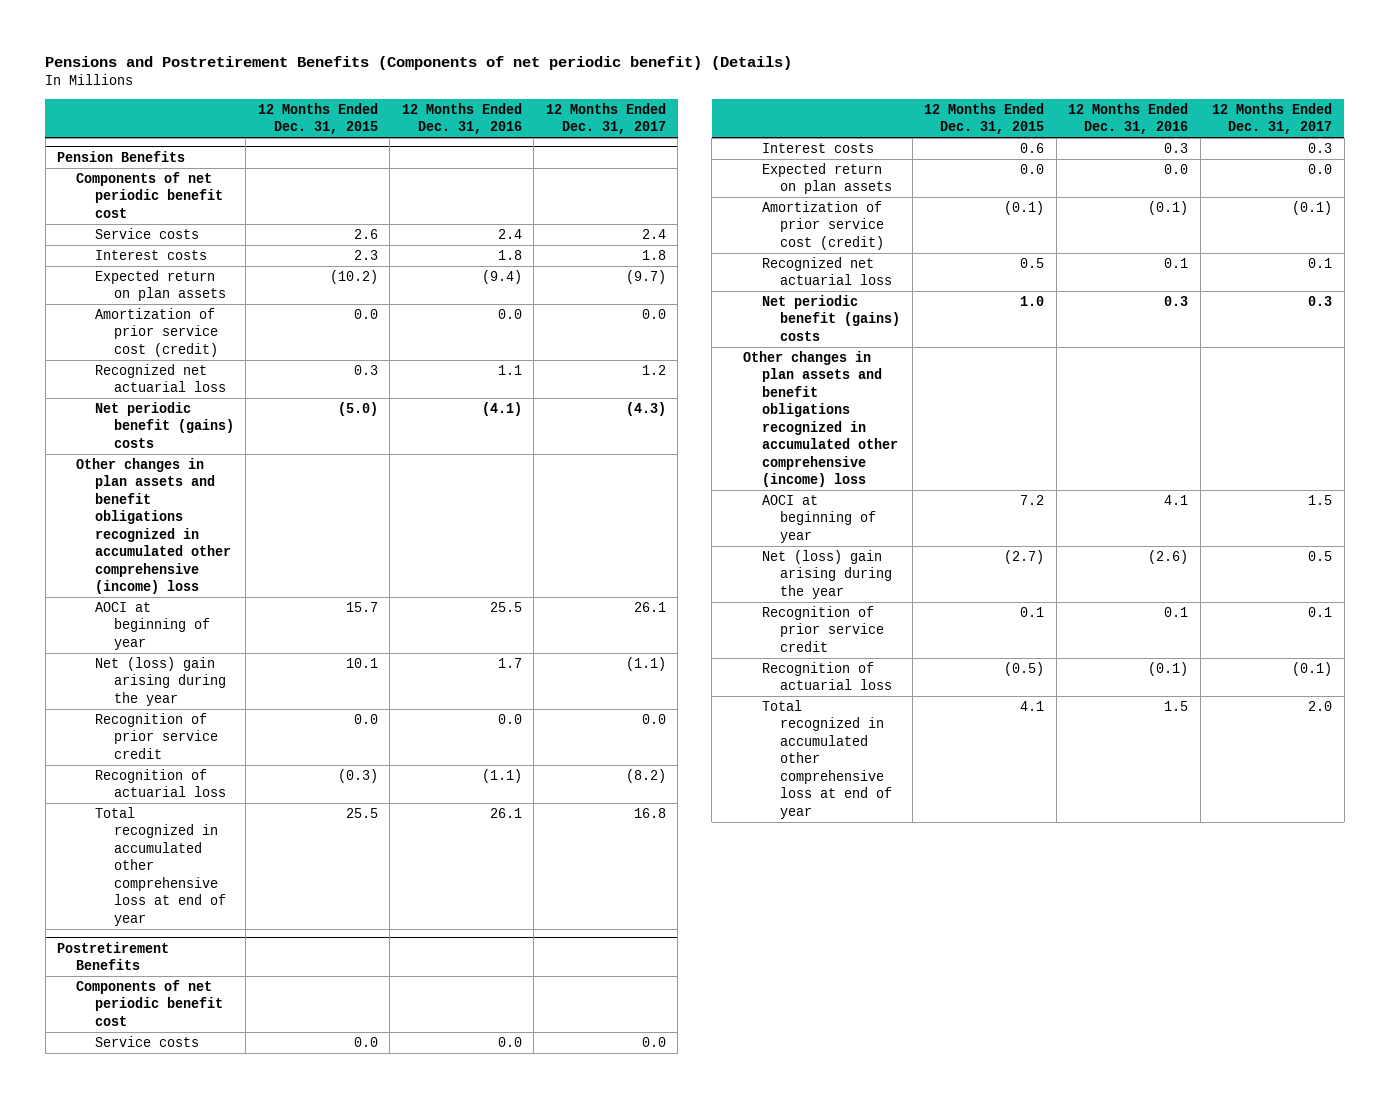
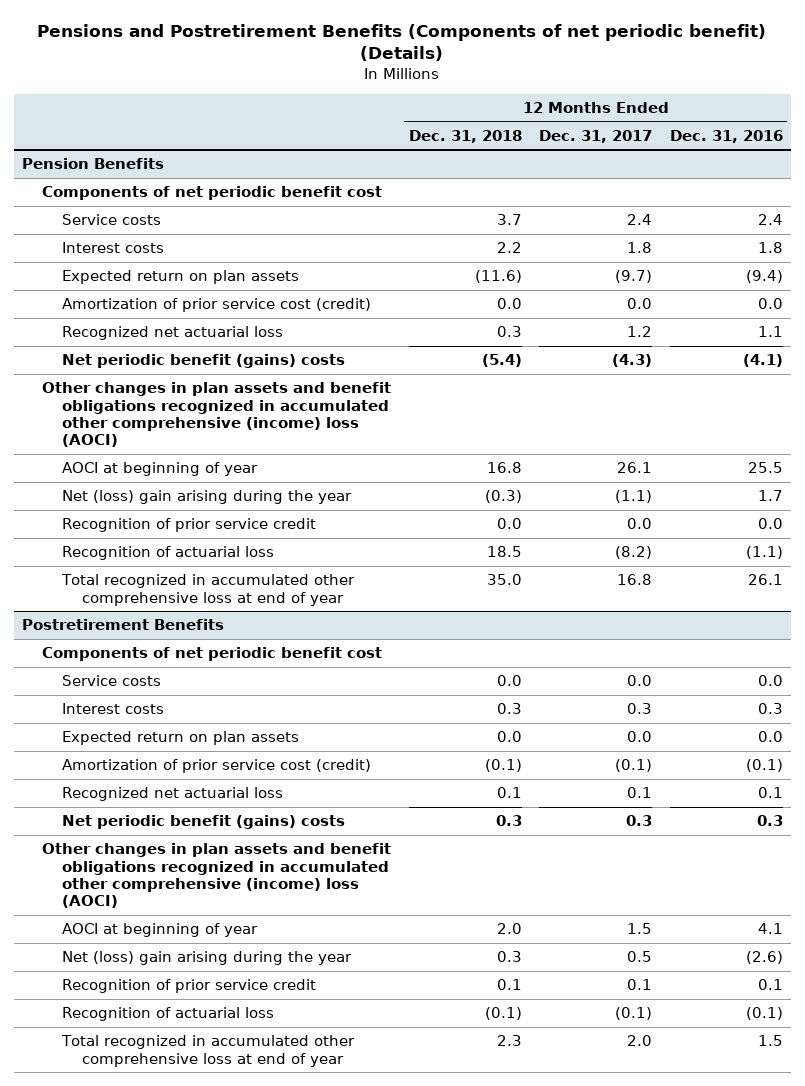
[257,102,378,135] 12 Months Ended Dec. 31, 2015 -> none
none -> [408,129,522,143] Dec. 31, 2018
[76,458,231,595] Other changes in plan assets and benefit obligations recognized in accumulated other comprehensive (income) loss -> [42,382,392,448] Other changes in plan assets and benefit obligations recognized in accumulated other comprehensive (income) loss (AOCI)
[742,351,898,488] Other changes in plan assets and benefit obligations recognized in accumulated other comprehensive (income) loss -> [42,843,392,909] Other changes in plan assets and benefit obligations recognized in accumulated other comprehensive (income) loss (AOCI)

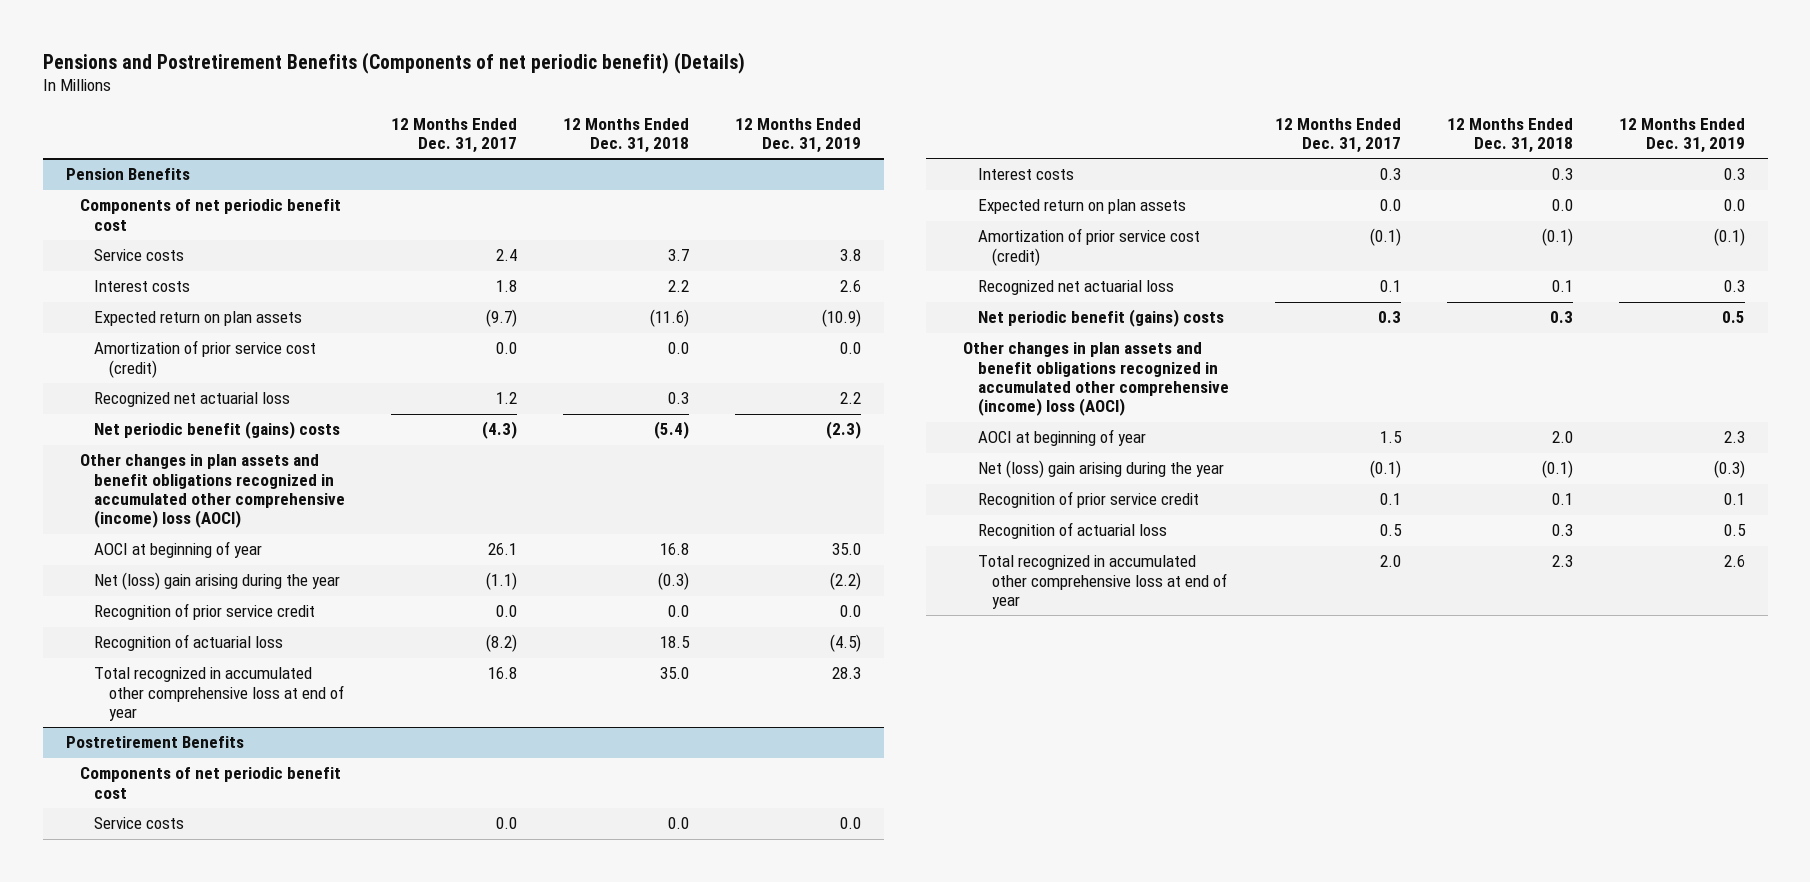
[669,129,783,143] Dec. 31, 2016 -> none
none -> [735,117,862,153] 12 Months Ended Dec. 31, 2019
[496,951,522,963] 0.3 -> [1541,460,1573,479] (0.1)
[627,951,653,963] 0.5 -> [1369,460,1401,479] (0.1)
[484,1007,522,1021] (0.1) -> [1551,524,1573,537] 0.3
[615,1007,653,1021] (0.1) -> [1379,524,1402,537] 0.5

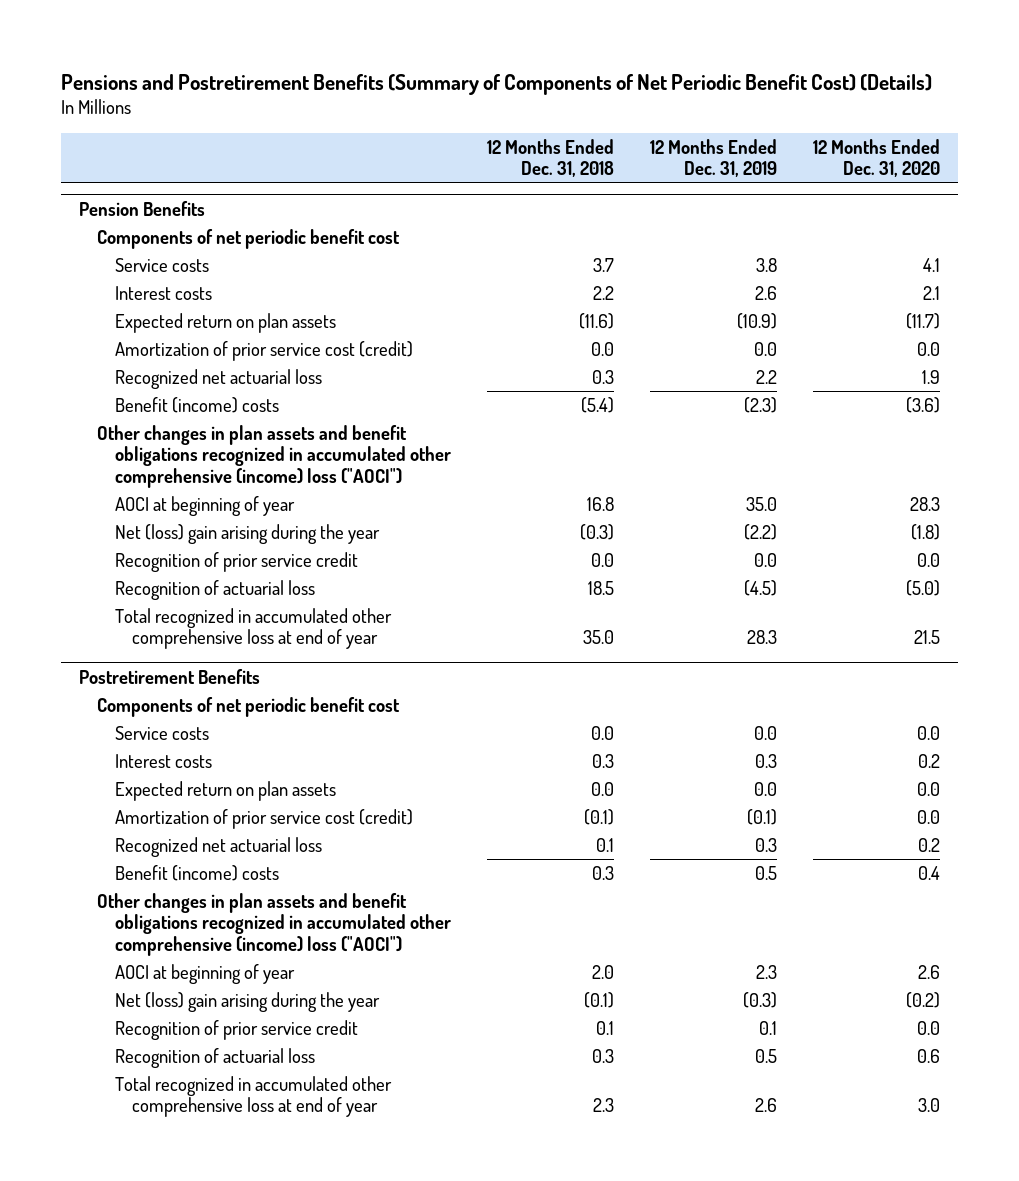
[42,51,745,74] Pensions and Postretirement Benefits (Components of net periodic benefit) (Details) -> [61,73,933,95] Pensions and Postretirement Benefits (Summary of Components of Net Periodic Benefit Cost) (Details)
[391,117,518,153] 12 Months Ended Dec. 31, 2017 -> none
none -> [813,138,941,178] 12 Months Ended Dec. 31, 2020
[94,421,341,440] Net periodic benefit (gains) costs -> [114,396,279,413] Benefit (income) costs
[80,454,346,529] Other changes in plan assets and benefit obligations recognized in accumulated other comprehensive (income) loss (AOCI) -> [96,424,451,488] Other changes in plan assets and benefit obligations recognized in accumulated other comprehensive (income) loss ("AOCI")
[977,309,1224,328] Net periodic benefit (gains) costs -> [114,864,279,881] Benefit (income) costs
[963,342,1229,417] Other changes in plan assets and benefit obligations recognized in accumulated other comprehensive (income) loss (AOCI) -> [96,892,451,956] Other changes in plan assets and benefit obligations recognized in accumulated other comprehensive (income) loss ("AOCI")

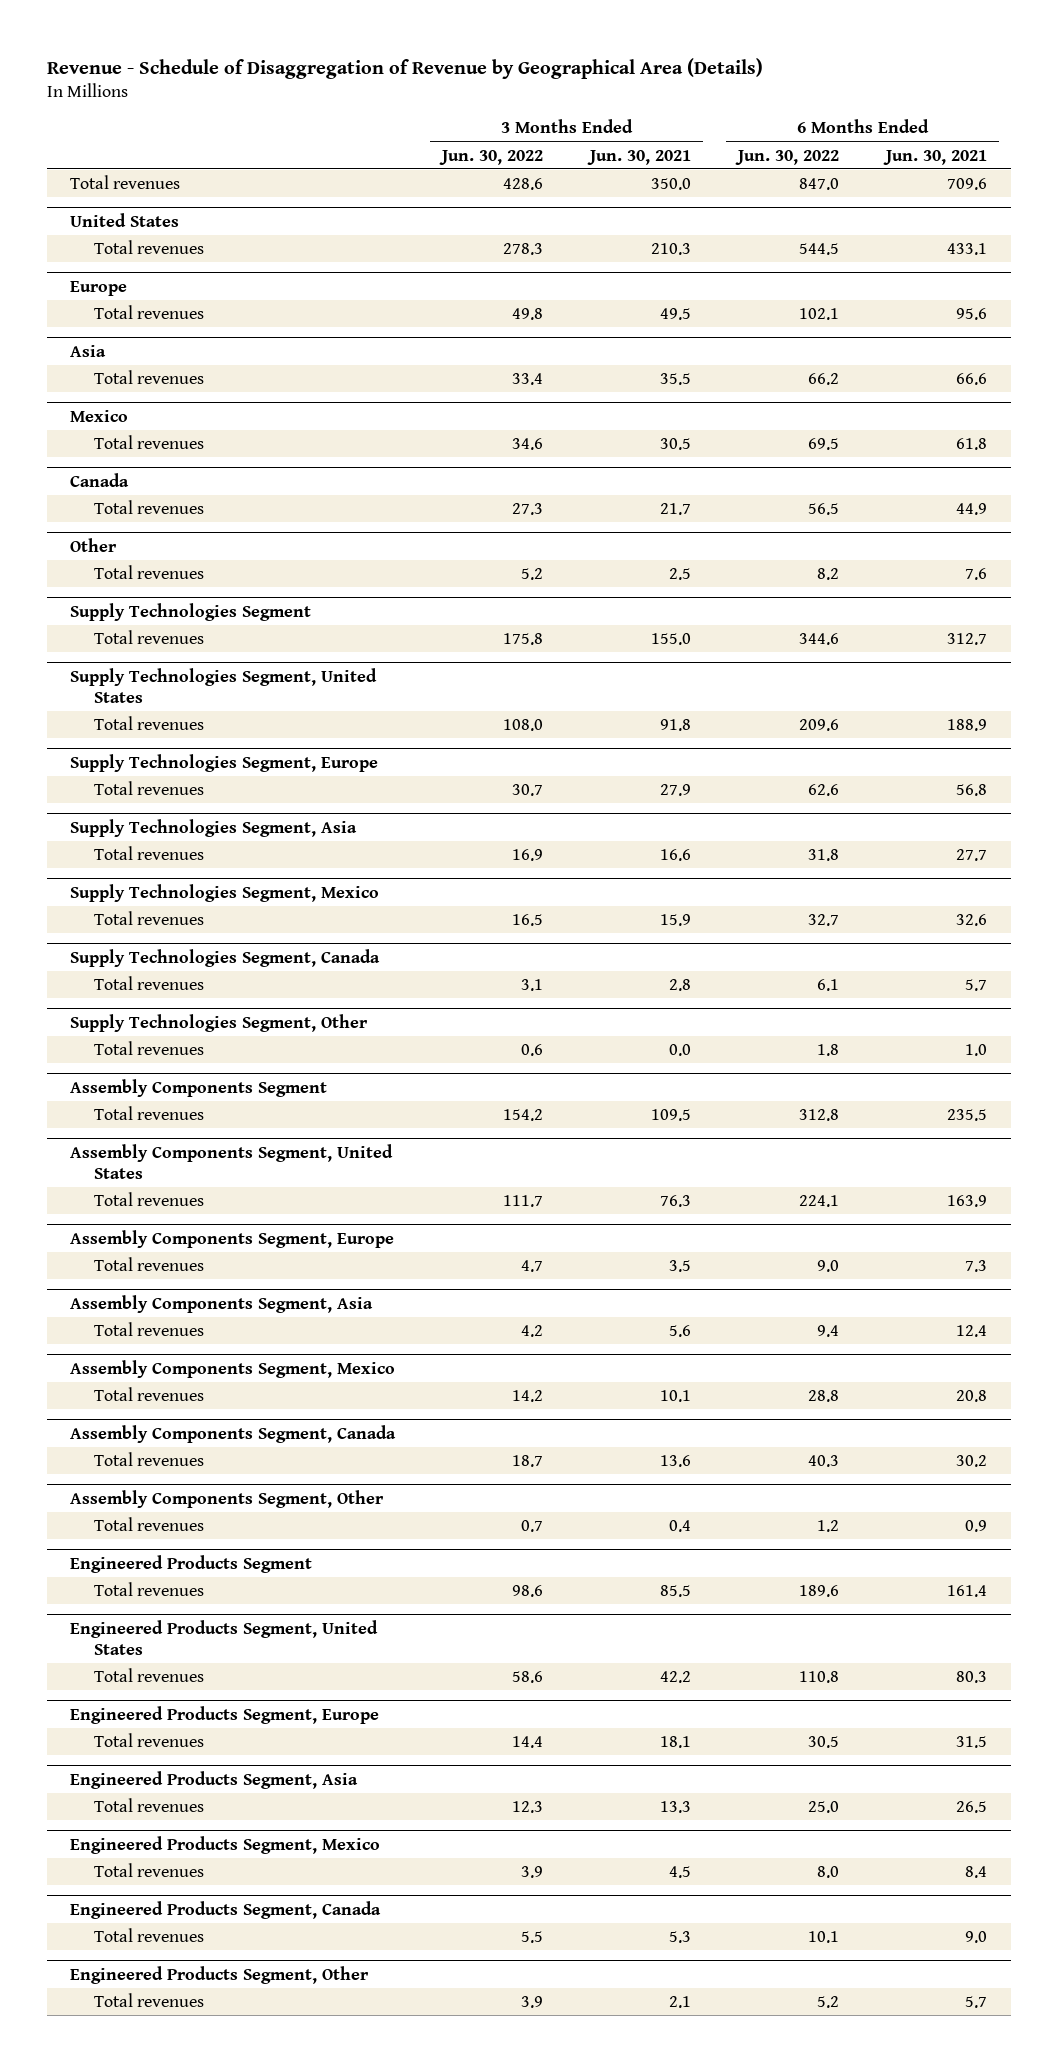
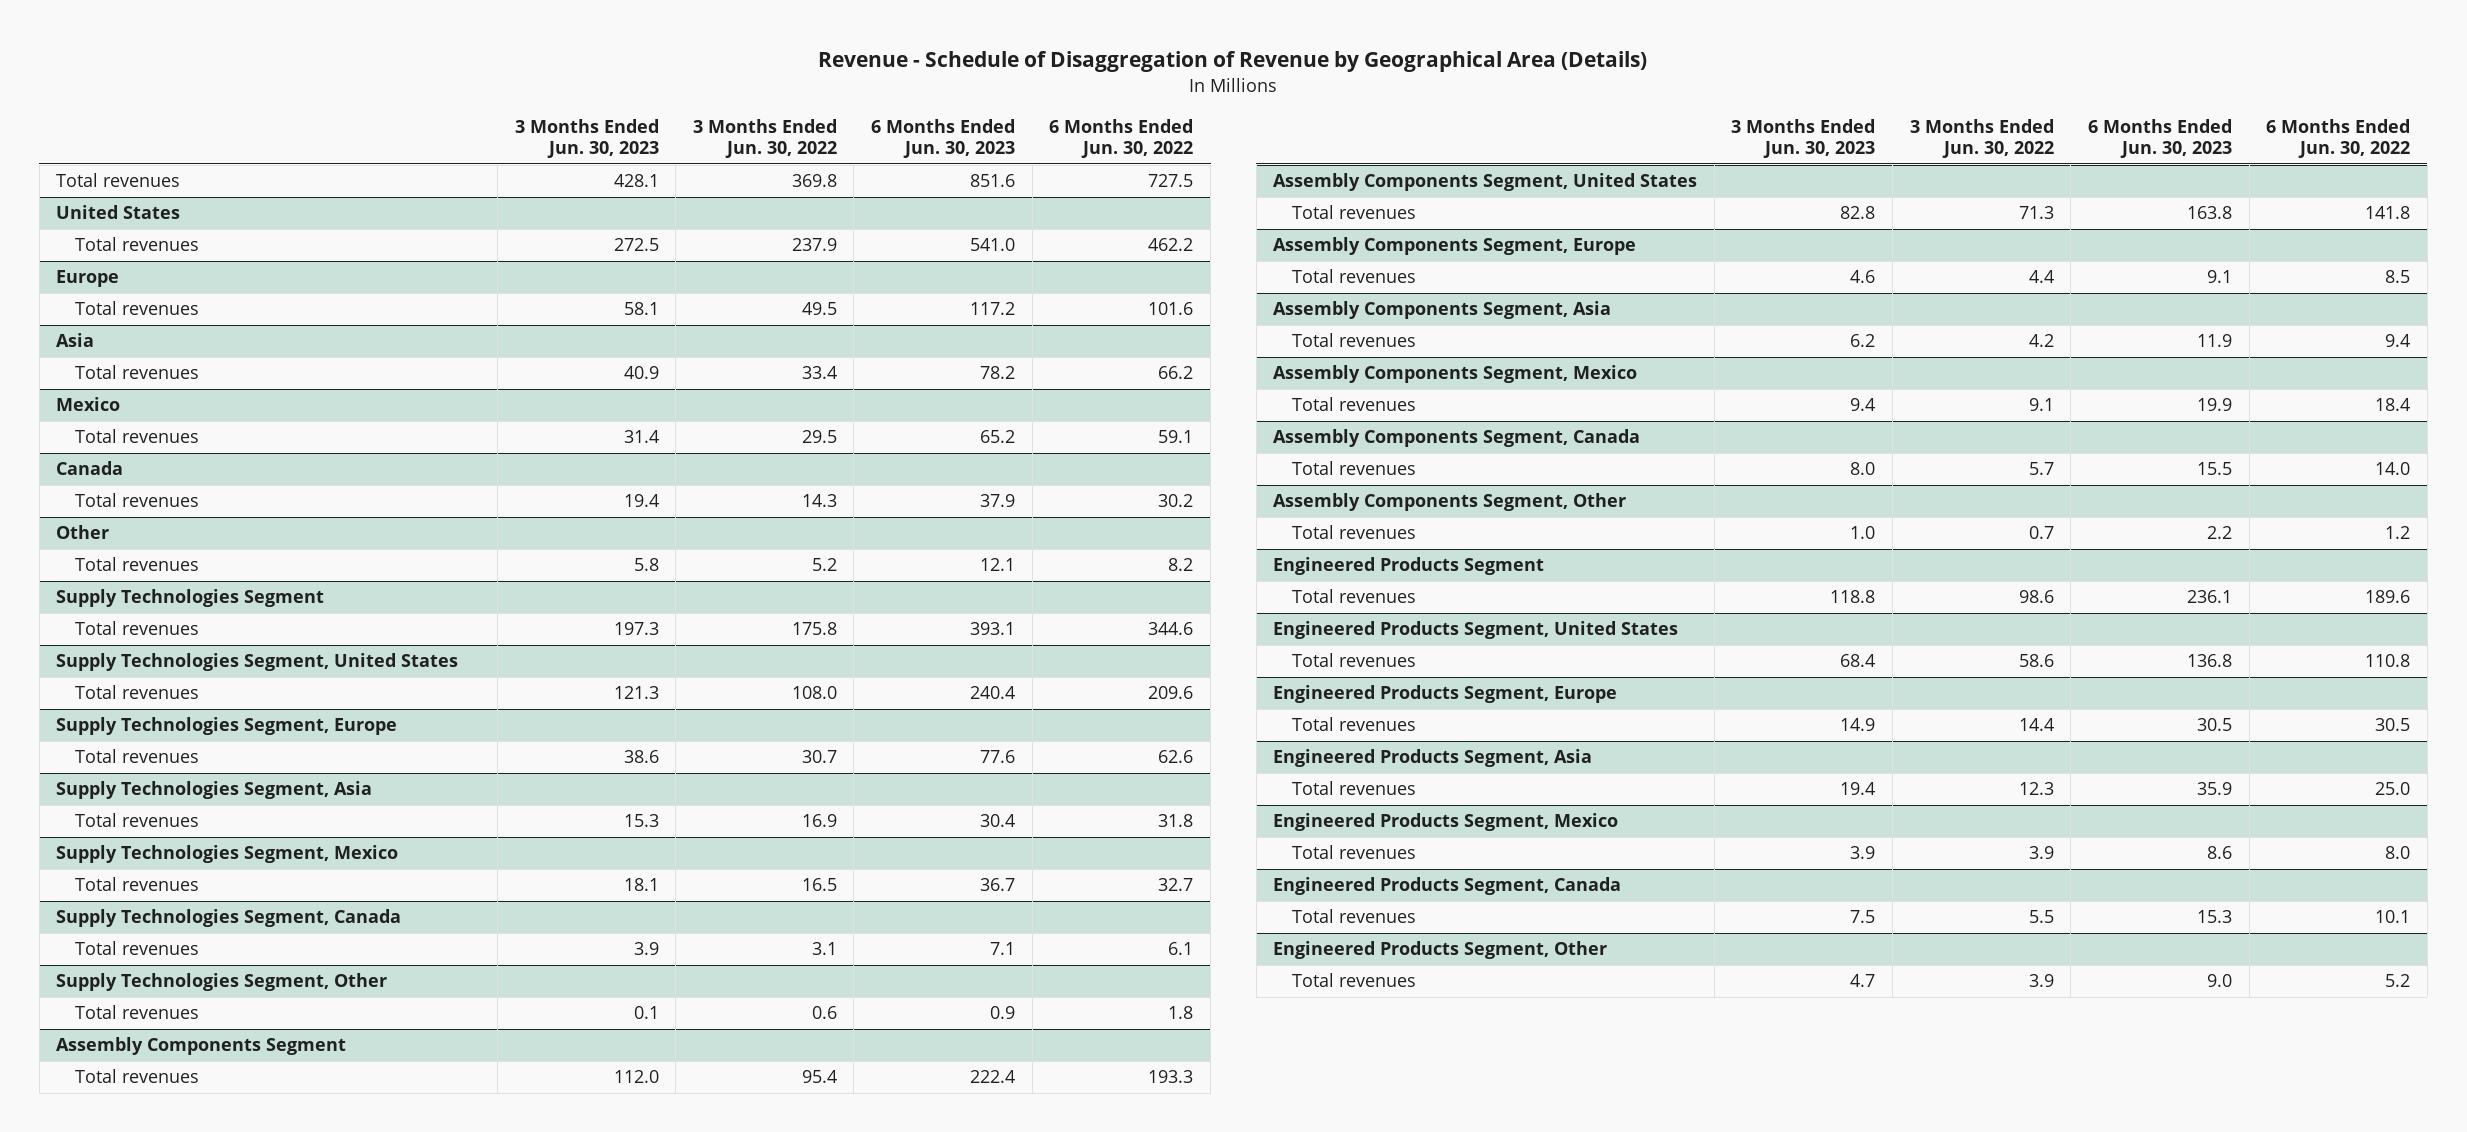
[587,149,692,165] Jun. 30, 2021 -> none
[883,149,988,165] Jun. 30, 2021 -> none
none -> [514,118,659,158] 3 Months Ended Jun. 30, 2023
none -> [871,118,1016,158] 6 Months Ended Jun. 30, 2023
[503,177,544,190] 428.6 -> [791,174,837,188] 369.8
[799,177,840,190] 847.0 -> [1148,174,1194,188] 727.5
[503,242,544,255] 278.3 -> [791,238,837,252] 237.9
[799,242,840,255] 544.5 -> [1148,238,1194,252] 462.2
[512,307,544,320] 49.8 -> [801,302,837,316] 49.5
[799,307,840,320] 102.1 -> [1148,302,1194,316] 101.6
[512,437,544,450] 34.6 -> [801,430,837,444] 29.5
[808,437,840,450] 69.5 -> [1158,430,1194,444] 59.1
[512,502,544,515] 27.3 -> [801,494,837,508] 14.3
[808,502,840,515] 56.5 -> [1158,494,1194,508] 30.2
[503,1108,544,1121] 154.2 -> [801,1070,837,1084] 95.4
[799,1108,840,1121] 312.8 -> [1148,1070,1194,1084] 193.3
[503,1194,544,1207] 111.7 -> [2018,206,2054,220] 71.3
[799,1194,840,1207] 224.1 -> [2365,206,2411,220] 141.8
[521,1259,544,1272] 4.7 -> [2028,270,2054,284] 4.4
[817,1259,840,1272] 9.0 -> [2385,270,2411,284] 8.5
[512,1389,544,1402] 14.2 -> [2028,398,2054,412] 9.1
[808,1389,840,1402] 28.8 -> [2375,398,2411,412] 18.4
[512,1454,544,1467] 18.7 -> [2028,462,2054,476] 5.7
[808,1454,840,1467] 40.3 -> [2375,462,2411,476] 14.0

